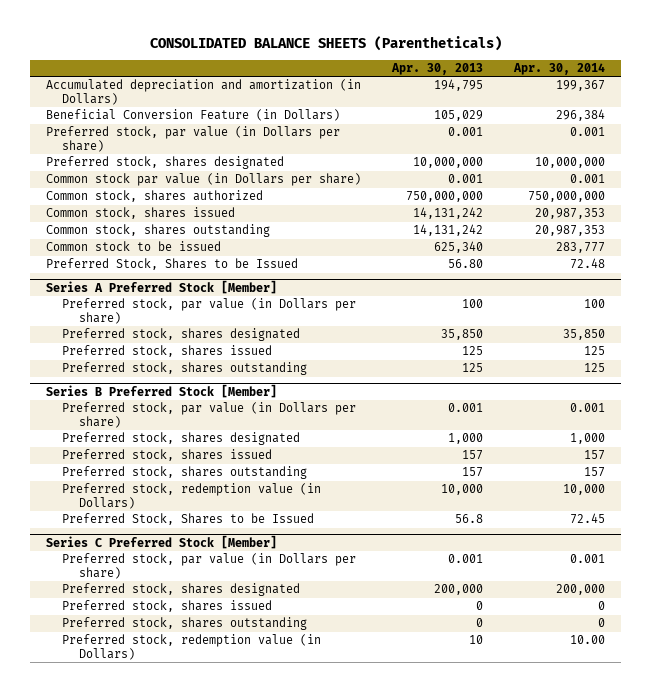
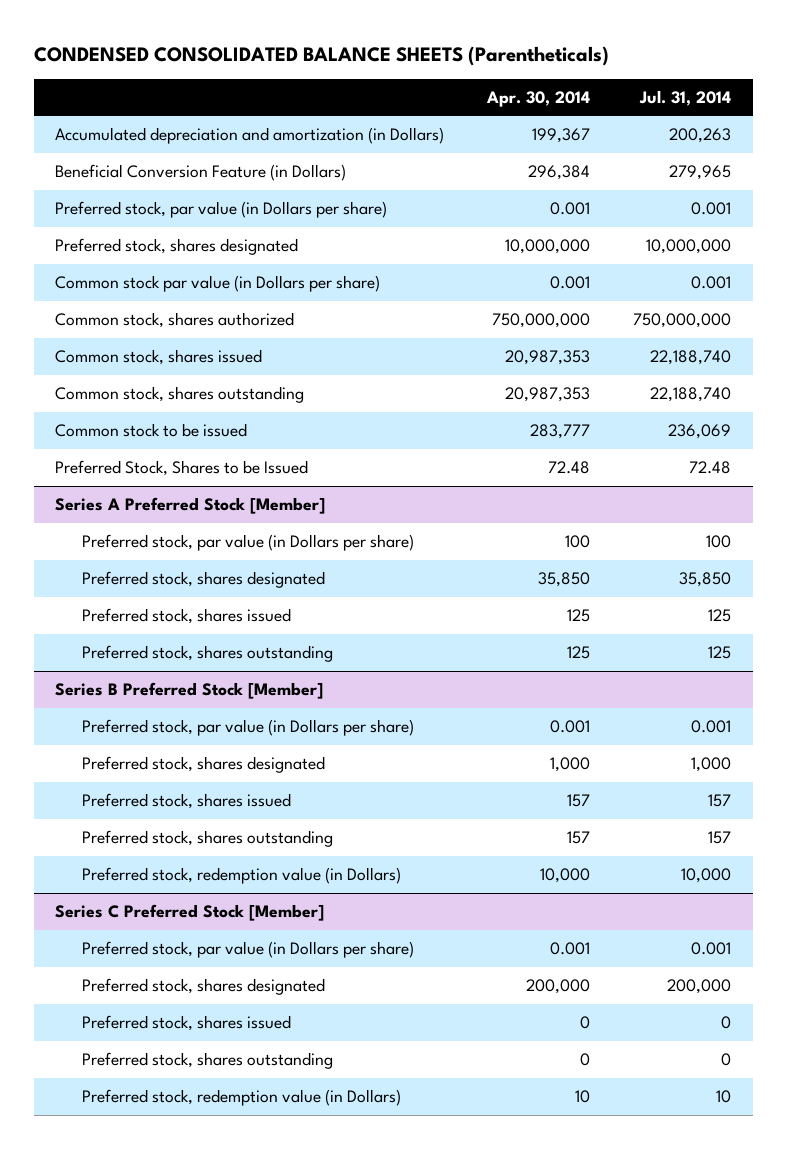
[149,36,502,52] CONSOLIDATED BALANCE SHEETS (Parentheticals) -> [33,45,609,66] CONDENSED CONSOLIDATED BALANCE SHEETS (Parentheticals)
[391,63,484,76] Apr. 30, 2013 -> none
none -> [639,89,732,106] Jul. 31, 2014
[62,513,315,526] Preferred Stock, Shares to be Issued -> none
[570,635,606,645] 10.00 -> [575,1090,591,1104] 10

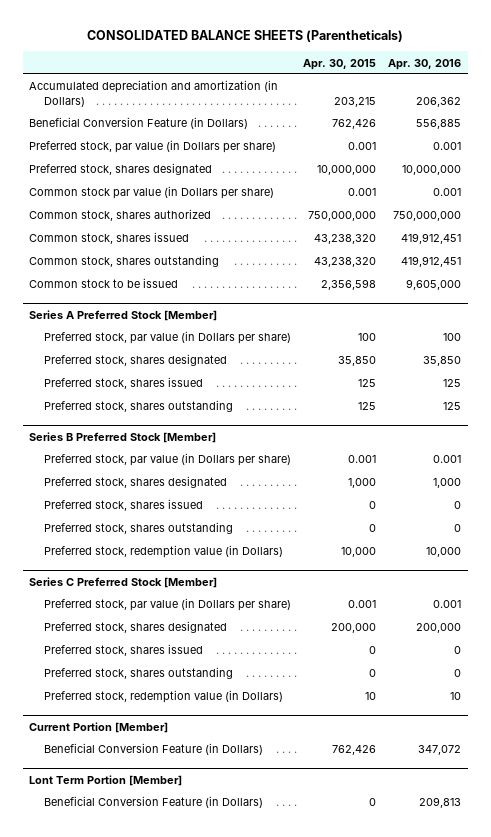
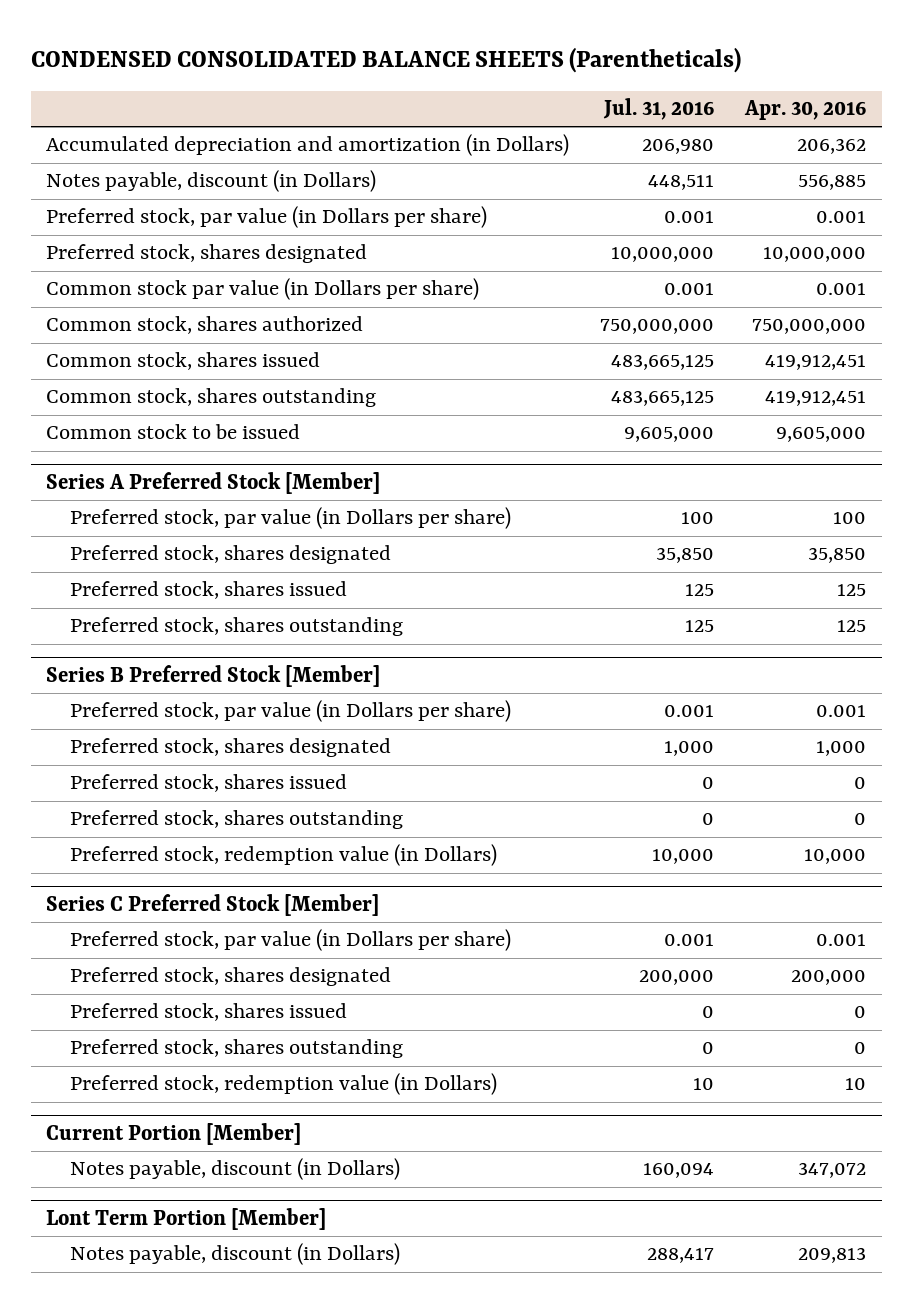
[87,30,404,43] CONSOLIDATED BALANCE SHEETS (Parentheticals) -> [30,47,741,74] CONDENSED CONSOLIDATED BALANCE SHEETS (Parentheticals)
[303,58,377,70] Apr. 30, 2015 -> none
none -> [603,98,715,121] Jul. 31, 2016
[29,117,249,130] Beneficial Conversion Feature (in Dollars) -> [46,170,377,193] Notes payable, discount (in Dollars)
[43,743,263,756] Beneficial Conversion Feature (in Dollars) -> [69,1158,400,1181] Notes payable, discount (in Dollars)
[43,796,263,809] Beneficial Conversion Feature (in Dollars) -> [69,1243,400,1266] Notes payable, discount (in Dollars)

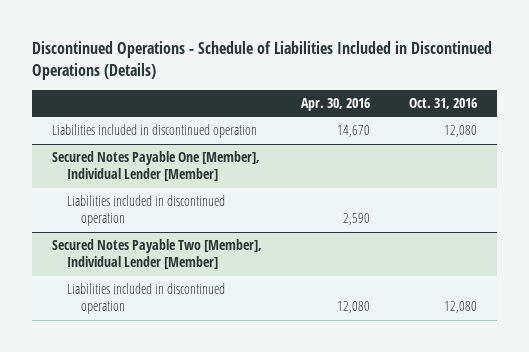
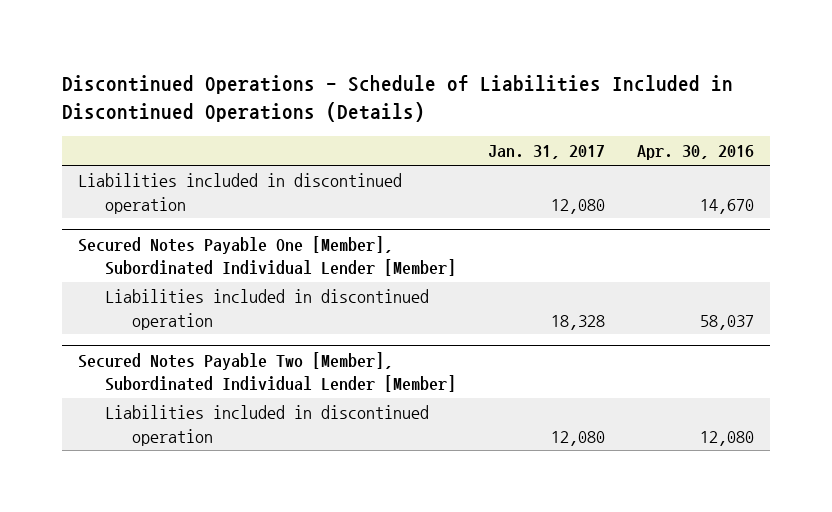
[409,97,478,109] Oct. 31, 2016 -> none
none -> [488,145,606,160] Jan. 31, 2017
[52,151,261,182] Secured Notes Payable One [Member], Individual Lender [Member] -> [77,235,457,277] Secured Notes Payable One [Member], Subordinated Individual Lender [Member]
[343,213,371,226] 2,590 -> [700,314,755,330] 58,037
[52,239,263,270] Secured Notes Payable Two [Member], Individual Lender [Member] -> [77,351,457,393] Secured Notes Payable Two [Member], Subordinated Individual Lender [Member]

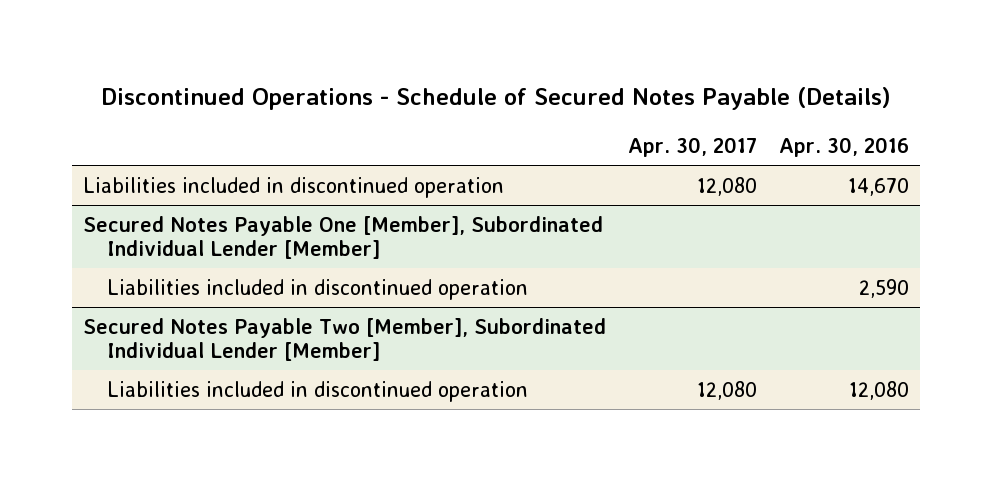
[61,74,733,122] Discontinued Operations - Schedule of Liabilities Included in Discontinued Operations (Details) -> [101,87,892,111] Discontinued Operations - Schedule of Secured Notes Payable (Details)
[488,145,606,160] Jan. 31, 2017 -> none
none -> [628,136,758,157] Apr. 30, 2017
[700,314,755,330] 58,037 -> [859,278,910,298] 2,590

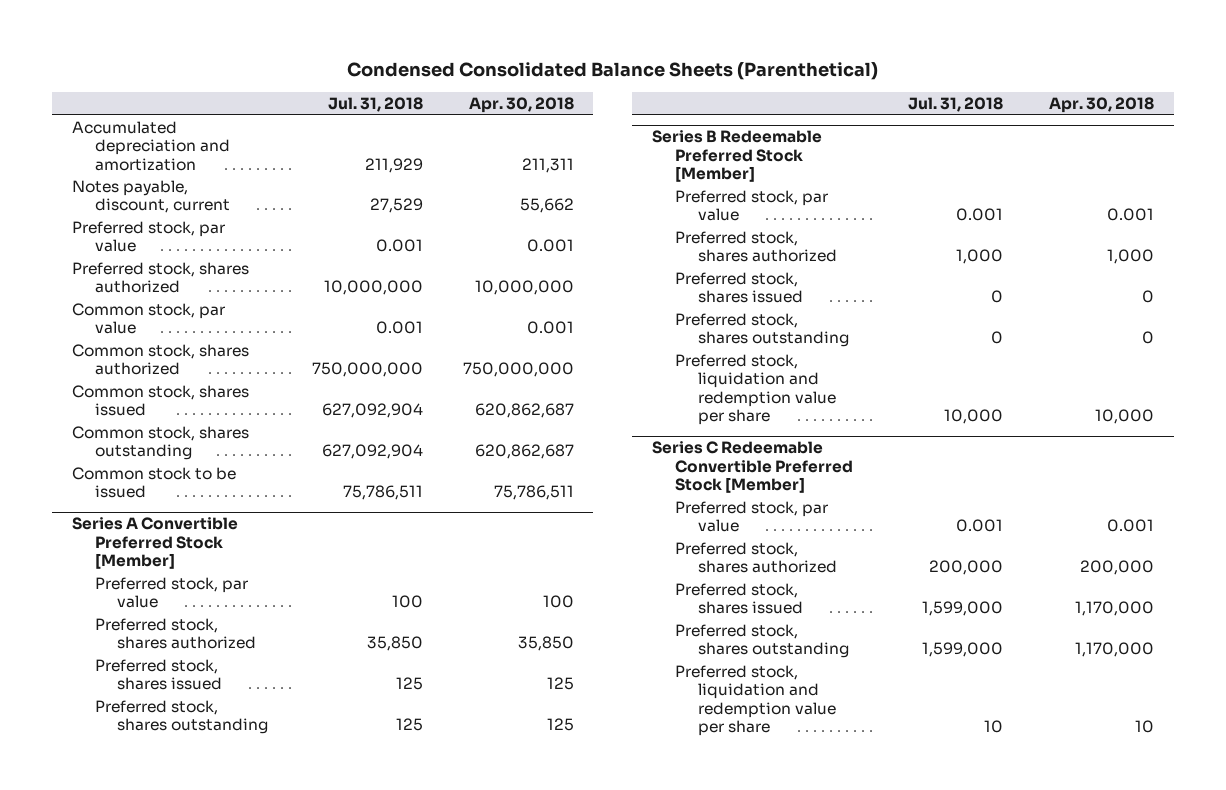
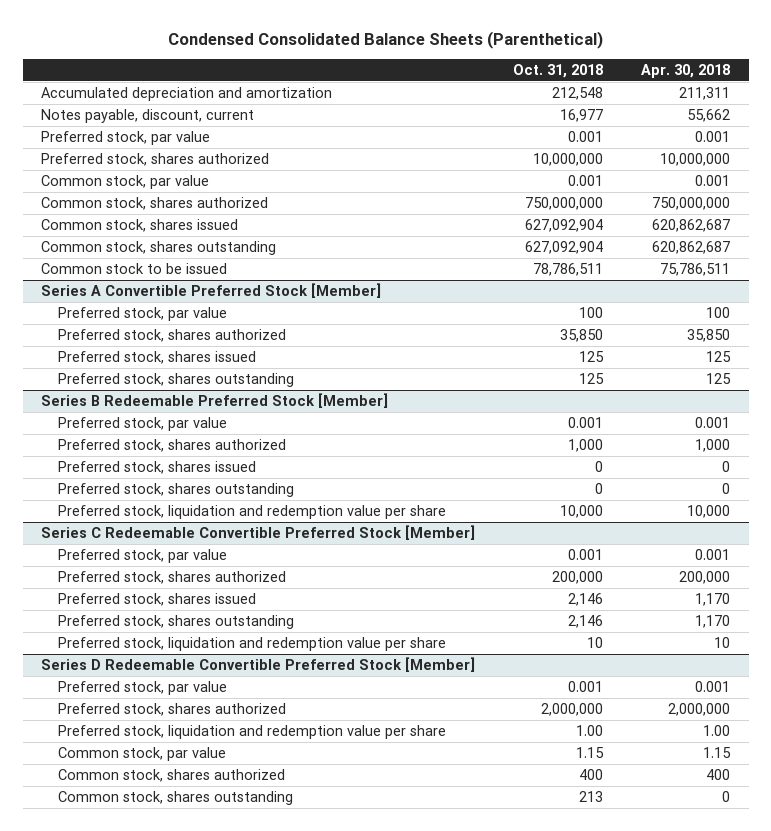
[328,97,424,113] Jul. 31, 2018 -> none
none -> [513,64,604,79] Oct. 31, 2018
[1074,601,1154,617] 1,170,000 -> [694,592,730,606] 1,170
[1074,642,1154,658] 1,170,000 -> [694,614,730,628] 1,170
none -> [41,656,476,672] Series D Redeemable Convertible Preferred Stock [Member]
none -> [58,680,228,695] Preferred stock, par value
none -> [58,702,287,716] Preferred stock, shares authorized
none -> [58,724,447,739] Preferred stock, liquidation and redemption value per share
none -> [58,746,227,761] Common stock, par value
none -> [58,768,286,782] Common stock, shares authorized
none -> [58,790,294,805] Common stock, shares outstanding

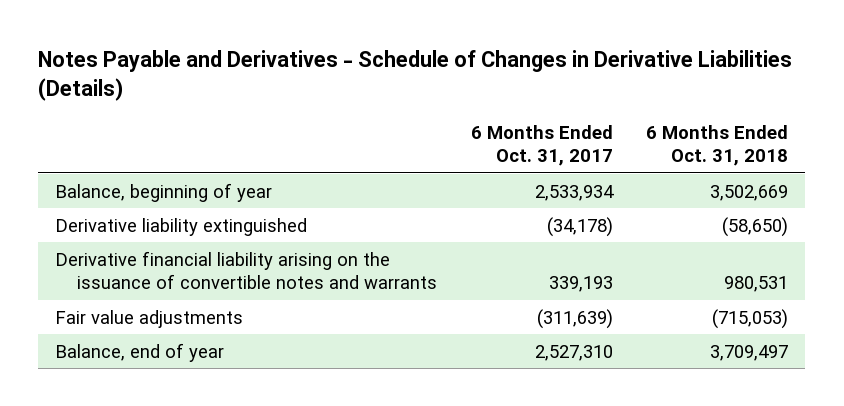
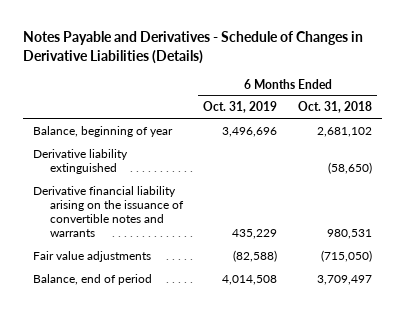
[470,124,613,167] 6 Months Ended Oct. 31, 2017 -> none
none -> [203,101,278,114] Oct. 31, 2019
[710,184,789,201] 3,502,669 -> [317,126,373,137] 2,681,102
[712,308,789,329] (715,053) -> [321,249,373,262] (715,050)
[55,342,225,362] Balance, end of year -> [33,273,153,285] Balance, end of period

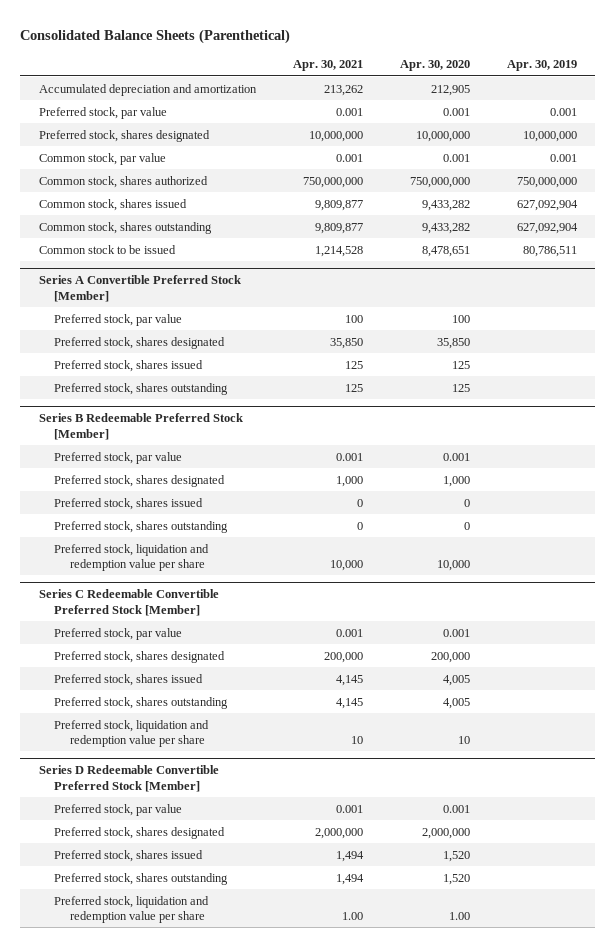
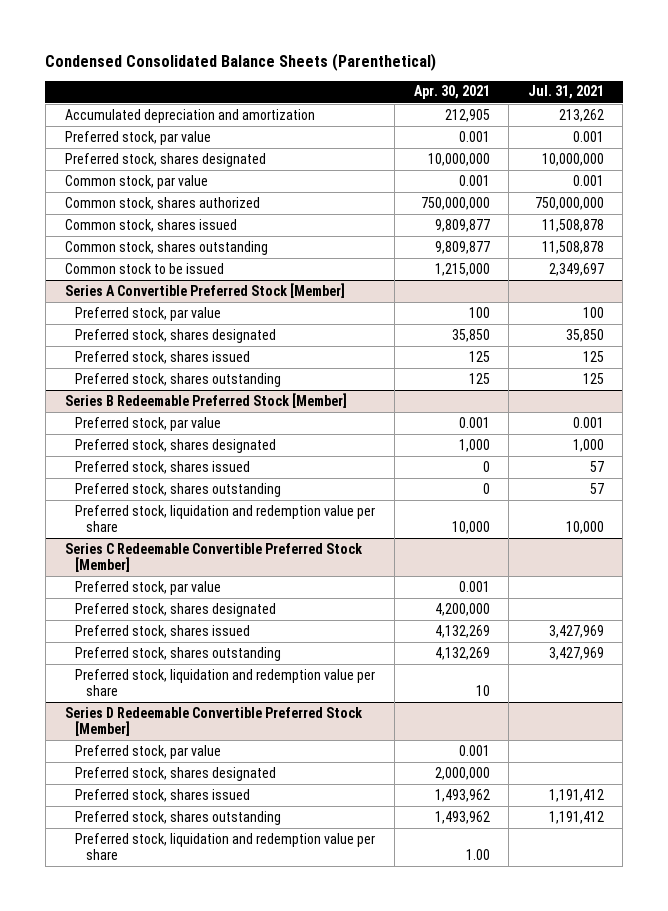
[20,28,291,44] Consolidated Balance Sheets (Parenthetical) -> [45,52,437,71] Condensed Consolidated Balance Sheets (Parenthetical)
[399,60,470,72] Apr. 30, 2020 -> none
[506,60,577,72] Apr. 30, 2019 -> none
none -> [527,85,604,100] Jul. 31, 2021
[323,84,363,96] 213,262 -> [444,108,490,122] 212,905
[314,245,363,257] 1,214,528 -> [434,262,490,276] 1,215,000
[323,651,363,663] 200,000 -> [434,602,490,616] 4,200,000
[335,674,363,686] 4,145 -> [434,624,490,638] 4,132,269
[335,697,363,709] 4,145 -> [434,646,490,660] 4,132,269
[335,850,364,862] 1,494 -> [434,788,490,802] 1,493,962
[335,873,364,885] 1,494 -> [434,810,490,824] 1,493,962

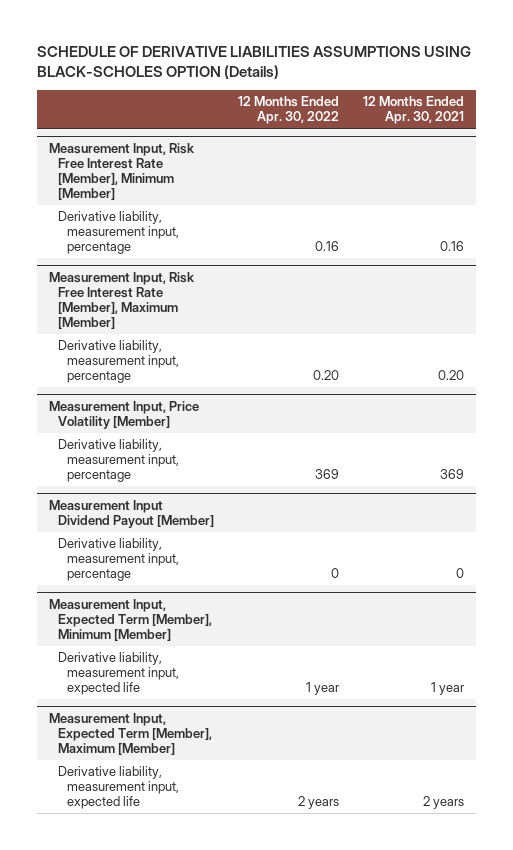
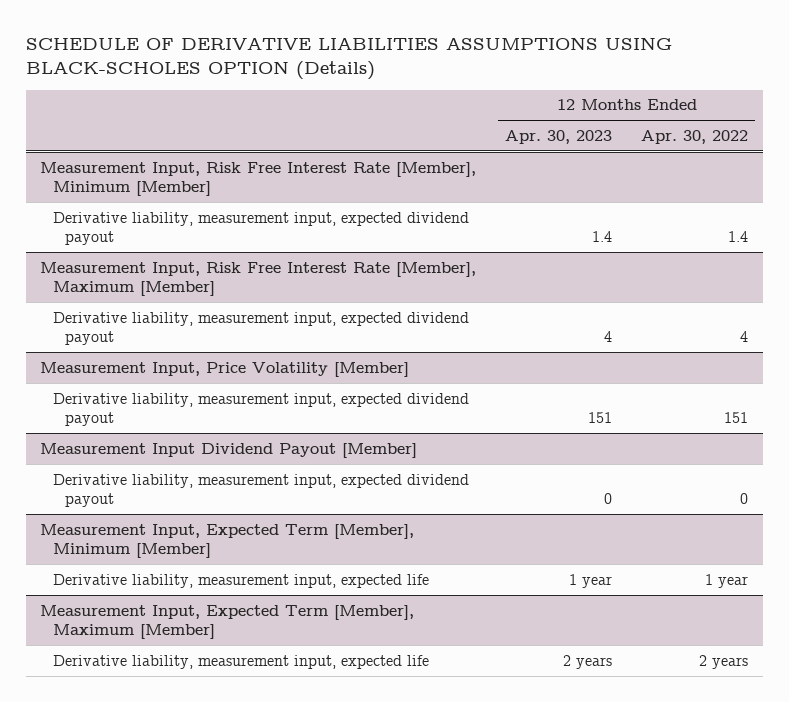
[363,96,465,125] 12 Months Ended Apr. 30, 2021 -> none
none -> [505,129,613,144] Apr. 30, 2023
[58,211,180,255] Derivative liability, measurement input, percentage -> [52,211,469,245] Derivative liability, measurement input, expected dividend payout
[315,241,340,252] 0.16 -> [728,230,749,242] 1.4
[58,340,180,384] Derivative liability, measurement input, percentage -> [52,311,469,345] Derivative liability, measurement input, expected dividend payout
[313,370,340,381] 0.20 -> [740,330,749,342] 4
[58,439,180,483] Derivative liability, measurement input, percentage -> [52,392,469,426] Derivative liability, measurement input, expected dividend payout
[315,469,340,480] 369 -> [724,411,749,423] 151
[58,538,180,582] Derivative liability, measurement input, percentage -> [52,473,469,507] Derivative liability, measurement input, expected dividend payout

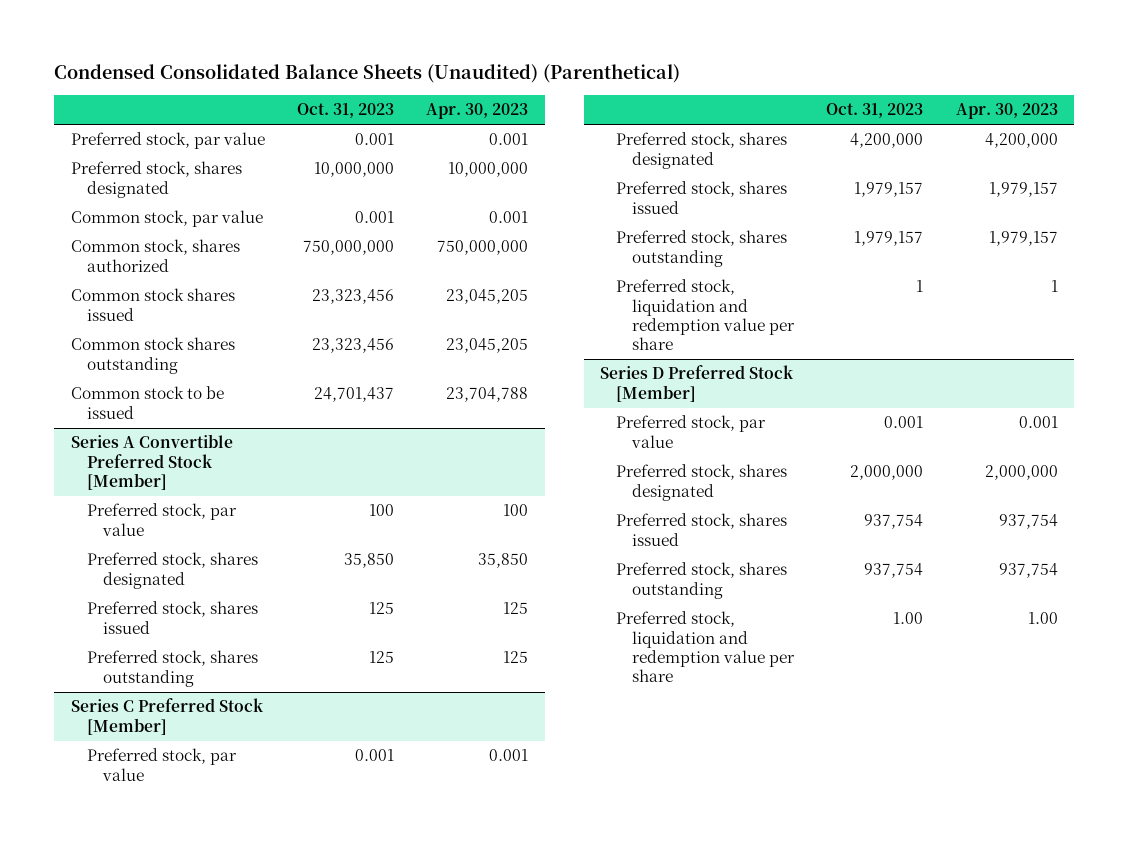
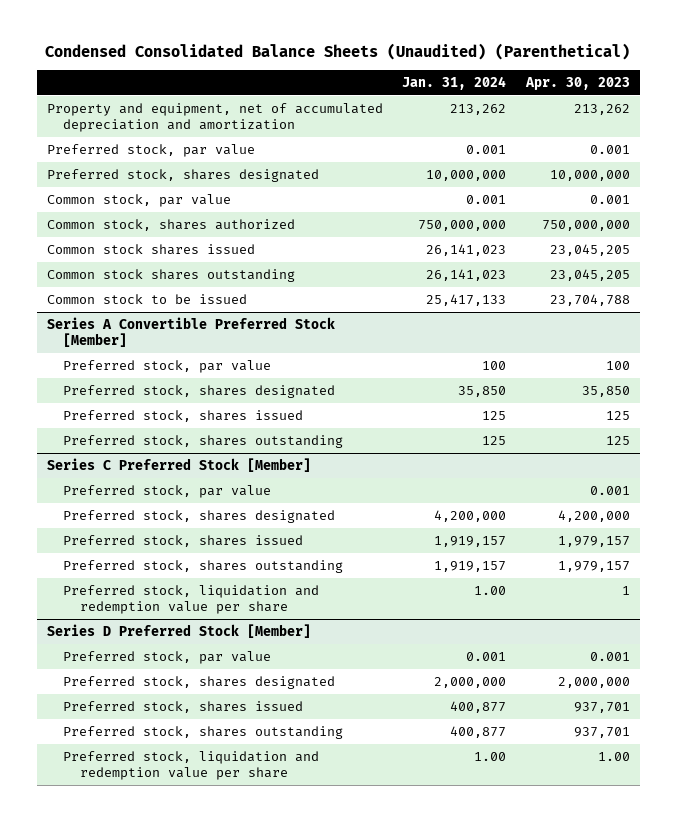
[297,102,395,118] Oct. 31, 2023 -> none
none -> [402,75,507,90] Jan. 31, 2024
none -> [46,103,383,132] Property and equipment, net of accumulated depreciation and amortization
[998,514,1058,530] 937,754 -> [574,702,631,714] 937,701
[998,563,1058,579] 937,754 -> [574,727,631,739] 937,701

